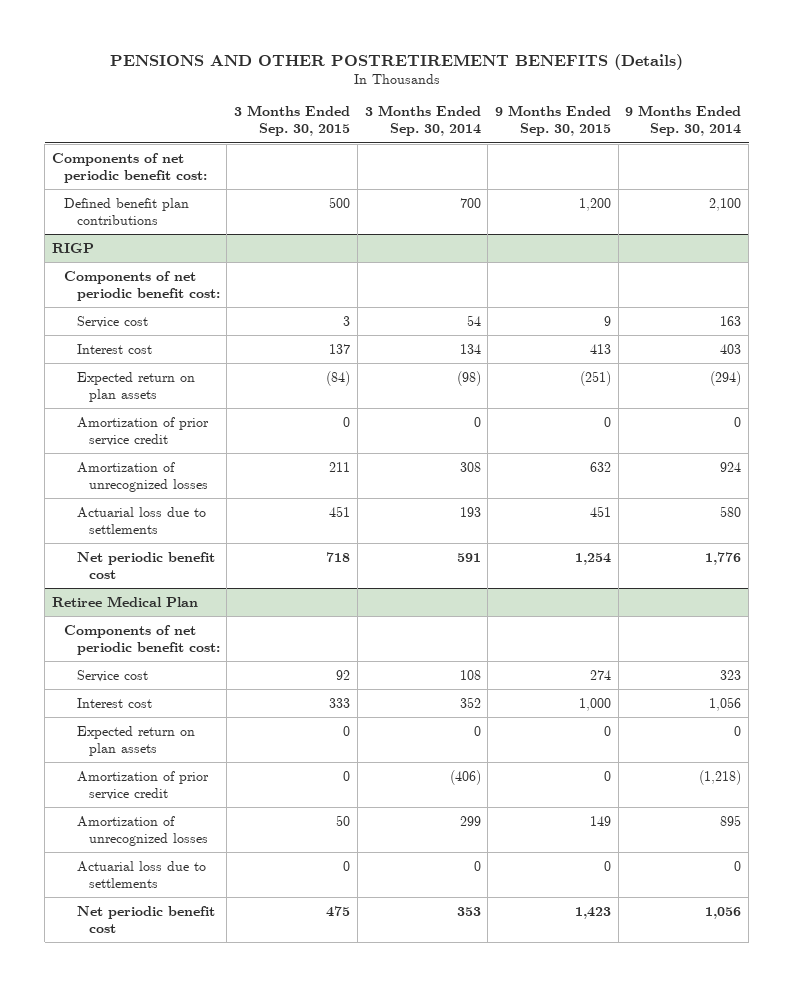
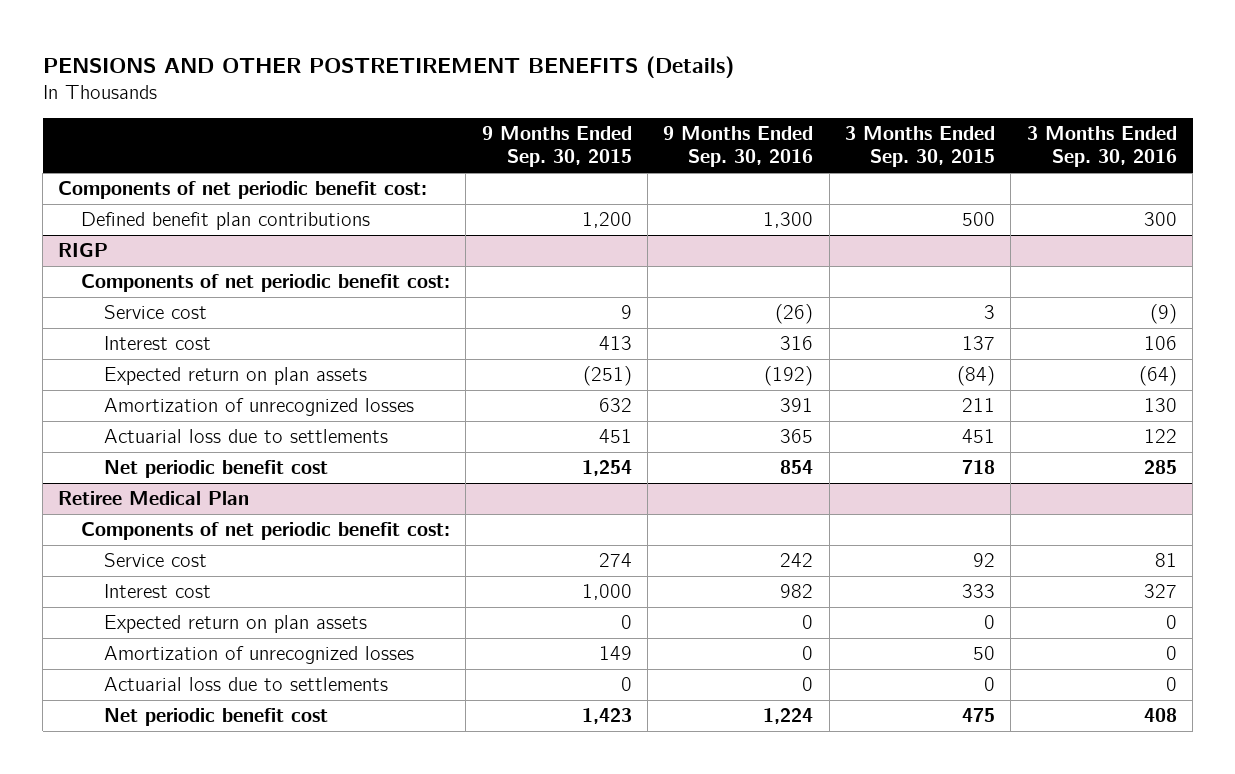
[364,105,481,137] 3 Months Ended Sep. 30, 2014 -> none
[625,105,742,137] 9 Months Ended Sep. 30, 2014 -> none
none -> [663,126,814,168] 9 Months Ended Sep. 30, 2016
none -> [1026,126,1177,168] 3 Months Ended Sep. 30, 2016
[76,416,209,447] Amortization of prior service credit -> none
[76,770,209,801] Amortization of prior service credit -> none

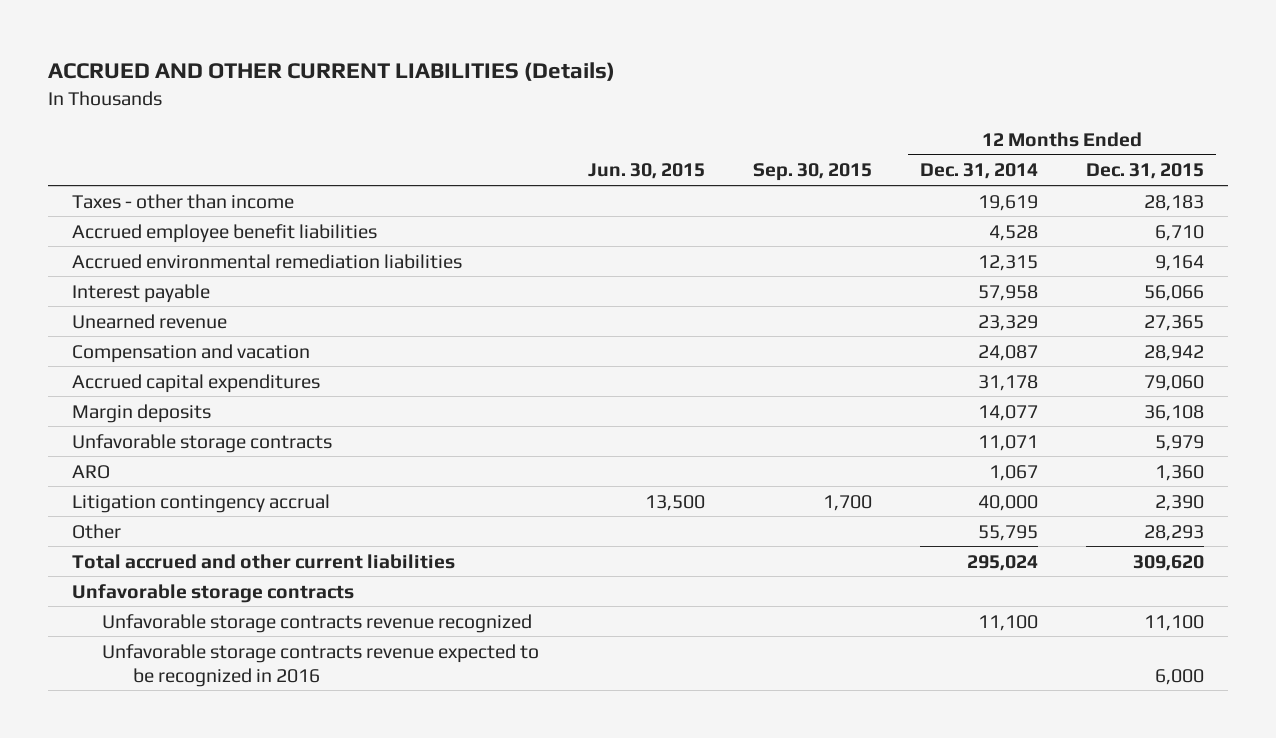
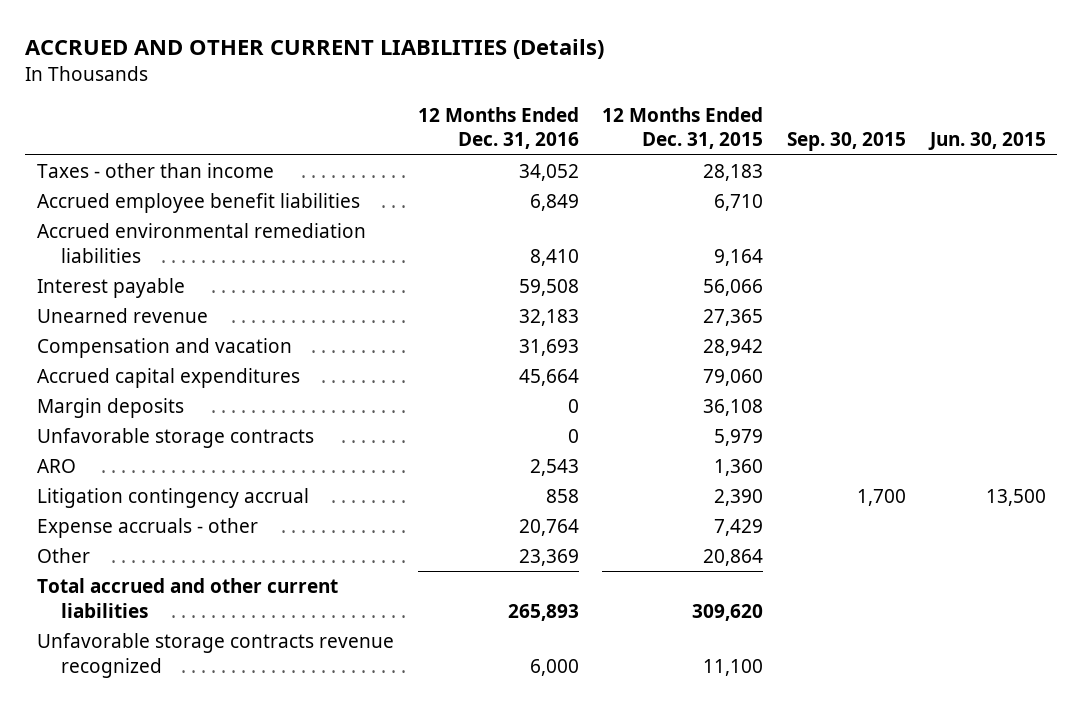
[919,163,1038,180] Dec. 31, 2014 -> none
none -> [417,106,579,150] 12 Months Ended Dec. 31, 2016
none -> [36,517,258,538] Expense accruals - other
[1143,524,1204,541] 28,293 -> [703,548,764,566] 20,864
[71,583,354,603] Unfavorable storage contracts -> none
[102,643,540,687] Unfavorable storage contracts revenue expected to be recognized in 2016 -> none

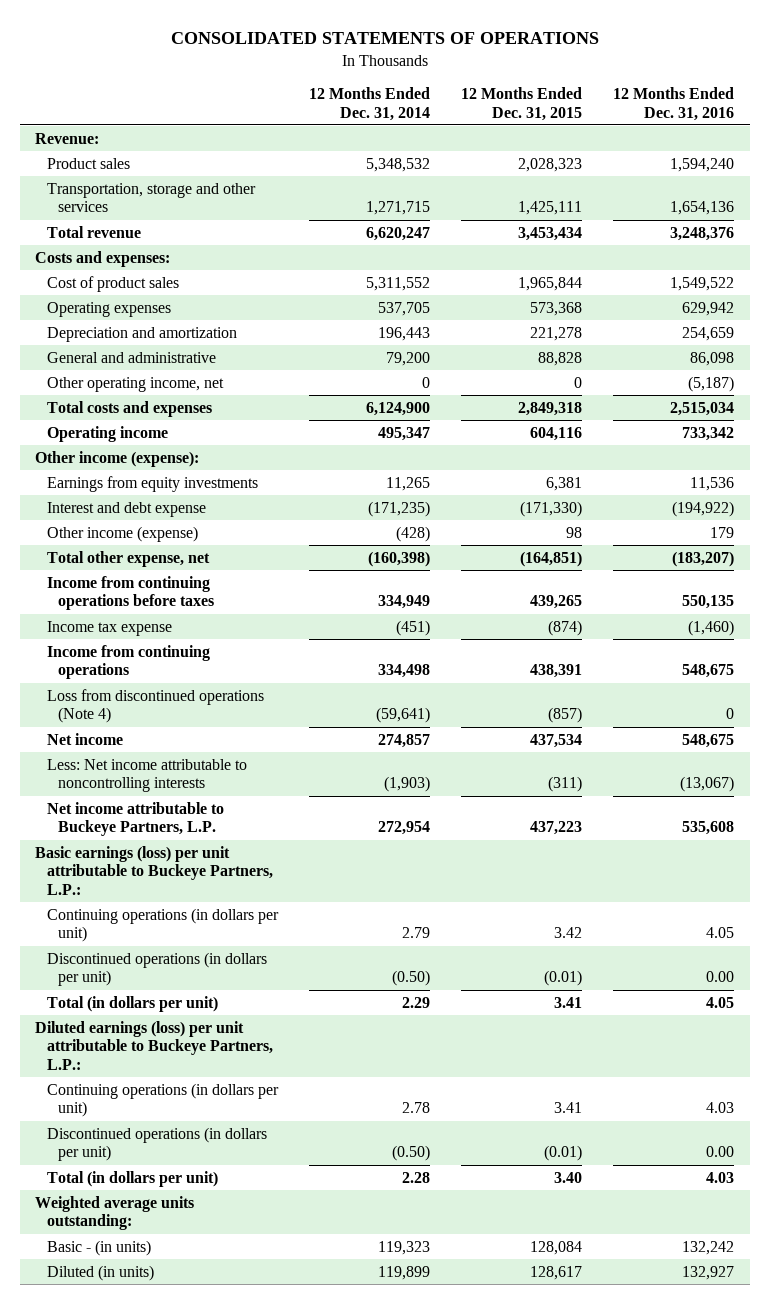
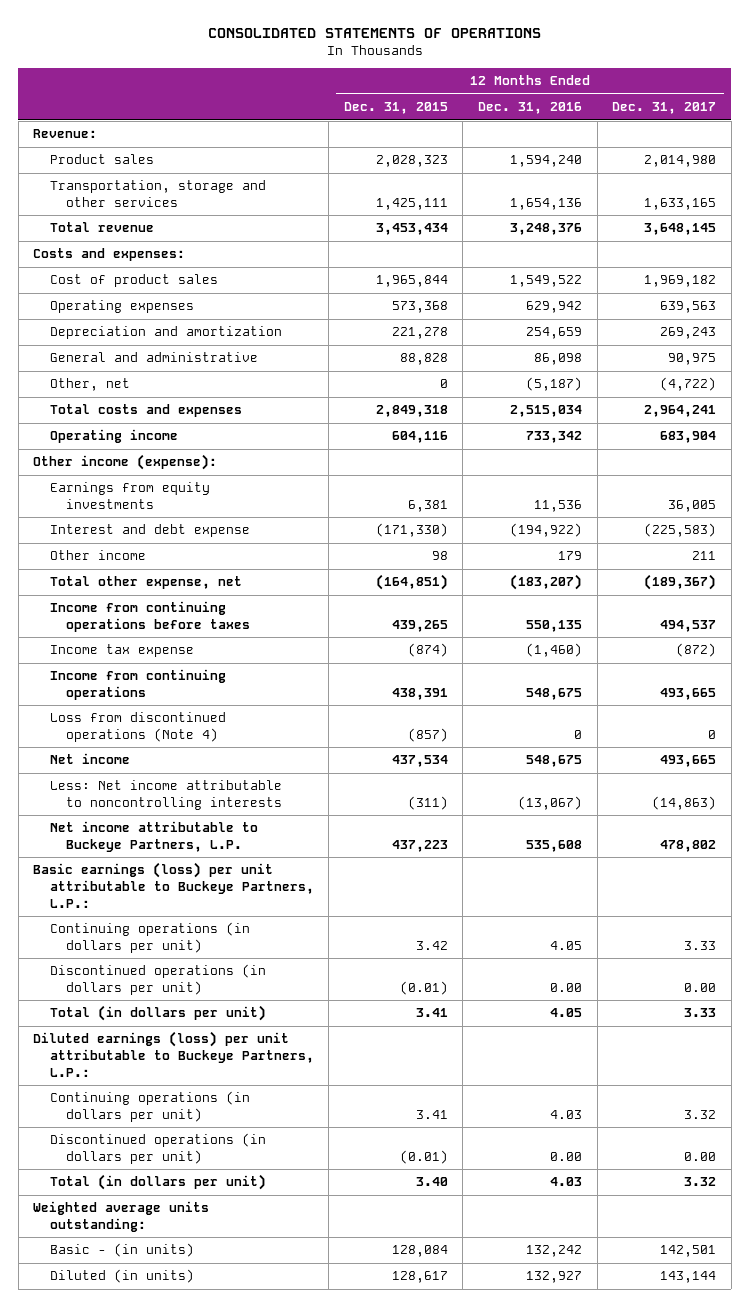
[308,86,430,121] 12 Months Ended Dec. 31, 2014 -> none
none -> [612,102,717,115] Dec. 31, 2017
[46,376,224,392] Other operating income, net -> [49,378,130,392] Other, net
[46,525,198,542] Other income (expense) -> [49,550,146,561] Other income

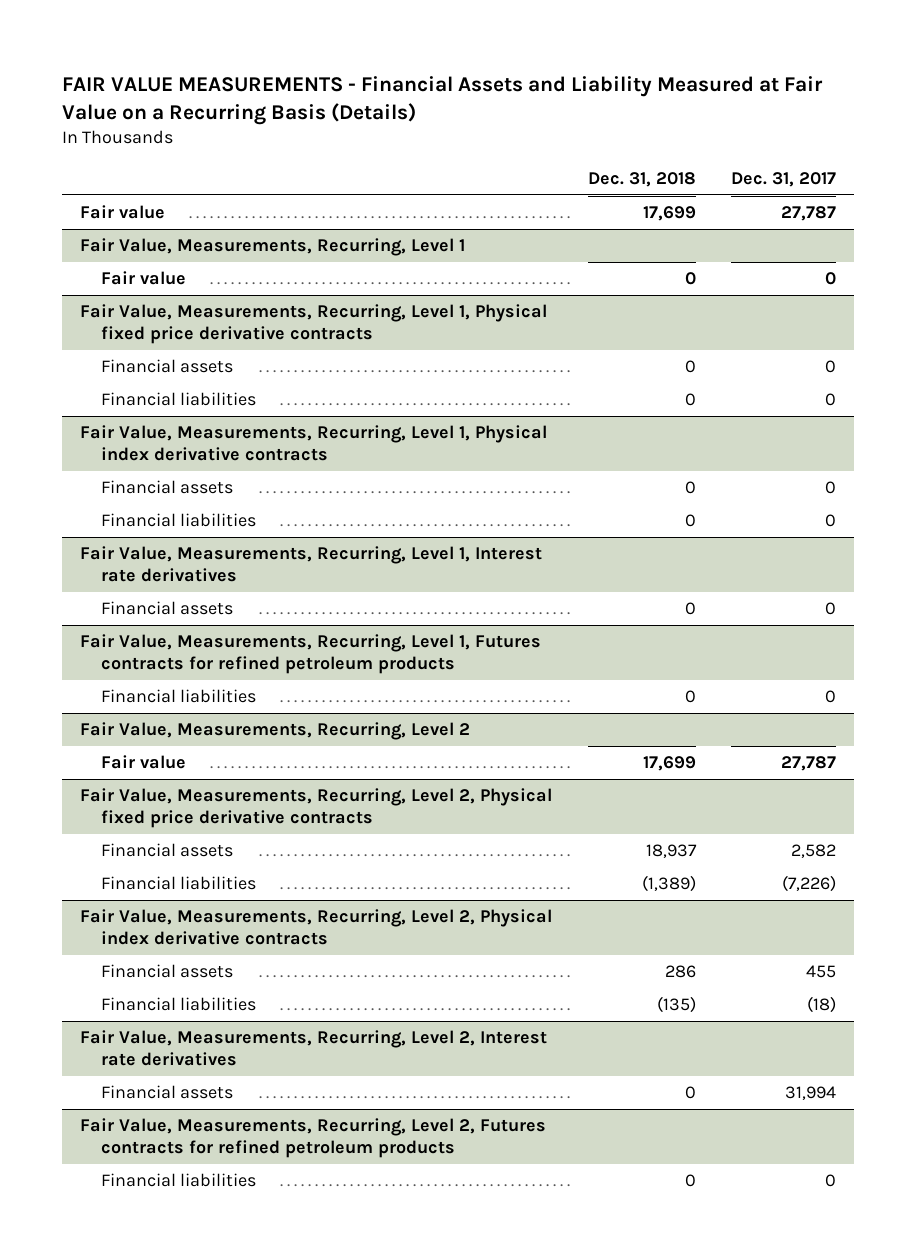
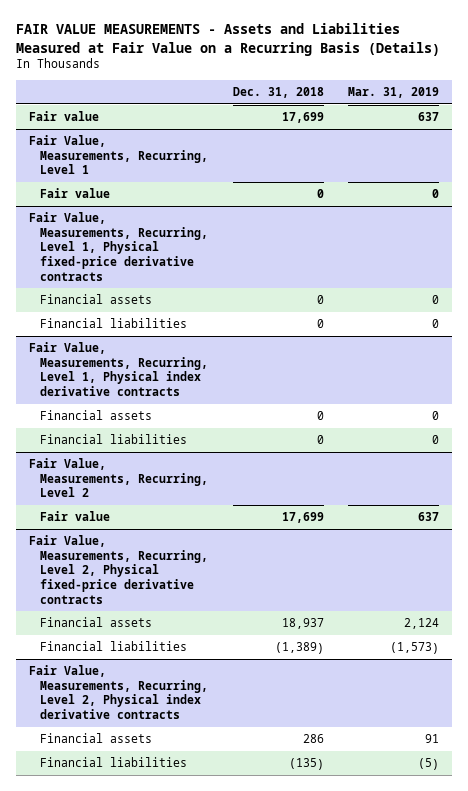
[62,75,824,125] FAIR VALUE MEASUREMENTS - Financial Assets and Liability Measured at Fair Value on a Recurring Basis (Details) -> [16,23,441,56] FAIR VALUE MEASUREMENTS - Assets and Liabilities Measured at Fair Value on a Recurring Basis (Details)
[731,171,837,187] Dec. 31, 2017 -> none
none -> [348,87,440,99] Mar. 31, 2019
[80,304,548,345] Fair Value, Measurements, Recurring, Level 1, Physical fixed price derivative contracts -> [28,212,208,281] Fair Value, Measurements, Recurring, Level 1, Physical fixed-price derivative contracts
[80,546,543,583] Fair Value, Measurements, Recurring, Level 1, Interest rate derivatives -> none
[100,601,233,616] Financial assets -> none
[80,634,542,675] Fair Value, Measurements, Recurring, Level 1, Futures contracts for refined petroleum products -> none
[100,689,256,704] Financial liabilities -> none
[80,788,553,829] Fair Value, Measurements, Recurring, Level 2, Physical fixed price derivative contracts -> [28,535,208,604] Fair Value, Measurements, Recurring, Level 2, Physical fixed-price derivative contracts
[80,1030,548,1067] Fair Value, Measurements, Recurring, Level 2, Interest rate derivatives -> none
[100,1085,233,1100] Financial assets -> none
[80,1118,547,1159] Fair Value, Measurements, Recurring, Level 2, Futures contracts for refined petroleum products -> none
[100,1173,256,1188] Financial liabilities -> none

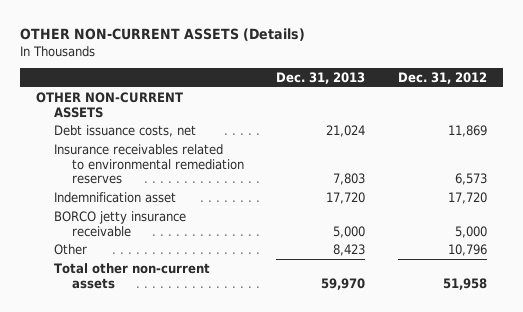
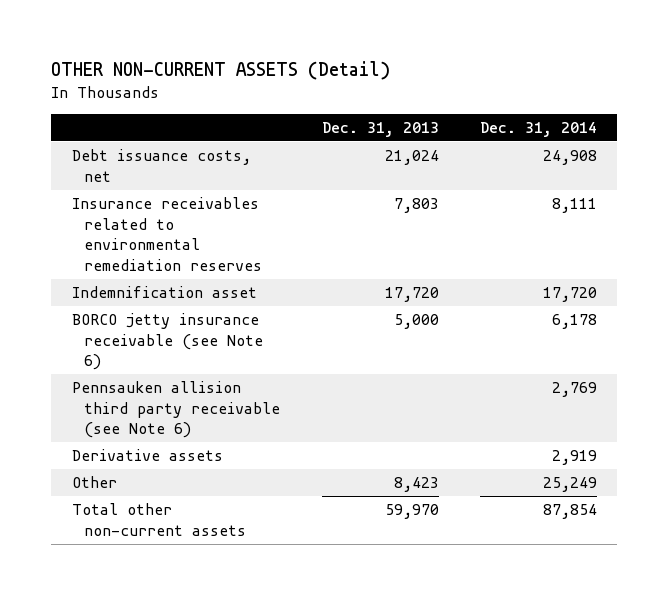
[19,27,305,41] OTHER NON-CURRENT ASSETS (Details) -> [51,61,391,81] OTHER NON-CURRENT ASSETS (Detail)
[398,71,488,84] Dec. 31, 2012 -> none
none -> [479,121,597,137] Dec. 31, 2014
[36,91,184,118] OTHER NON-CURRENT ASSETS -> none
[53,210,186,237] BORCO jetty insurance receivable -> [72,312,264,371] BORCO jetty insurance receivable (see Note 6)
none -> [72,380,281,439] Pennsauken allision third party receivable (see Note 6)
none -> [72,448,224,461] Derivative assets

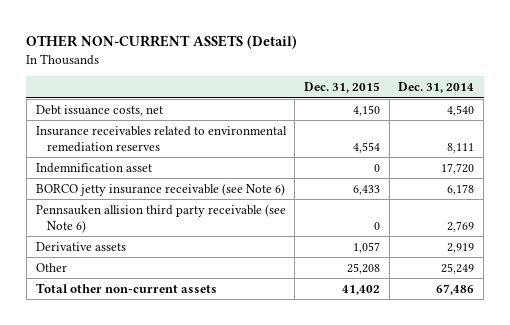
[321,121,439,137] Dec. 31, 2013 -> none
none -> [304,82,381,94] Dec. 31, 2015
[542,149,597,165] 24,908 -> [447,104,475,116] 4,540
[542,503,597,519] 87,854 -> [436,283,475,295] 67,486

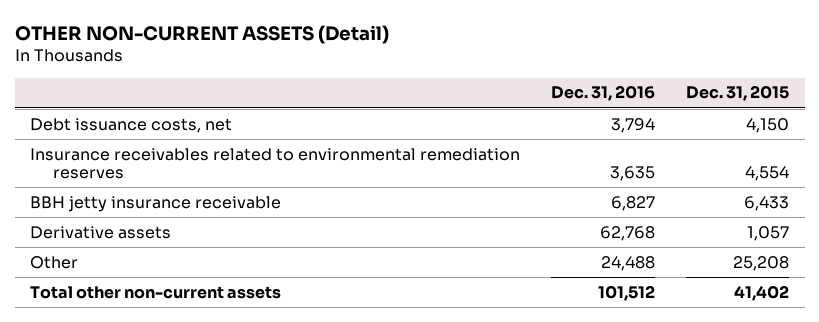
[398,82,475,94] Dec. 31, 2014 -> none
none -> [551,85,656,102] Dec. 31, 2016
[35,162,152,173] Indemnification asset -> none
[35,203,286,233] Pennsauken allision third party receivable (see Note 6) -> none
[35,182,285,196] BORCO jetty insurance receivable (see Note 6) -> [30,195,282,212] BBH jetty insurance receivable

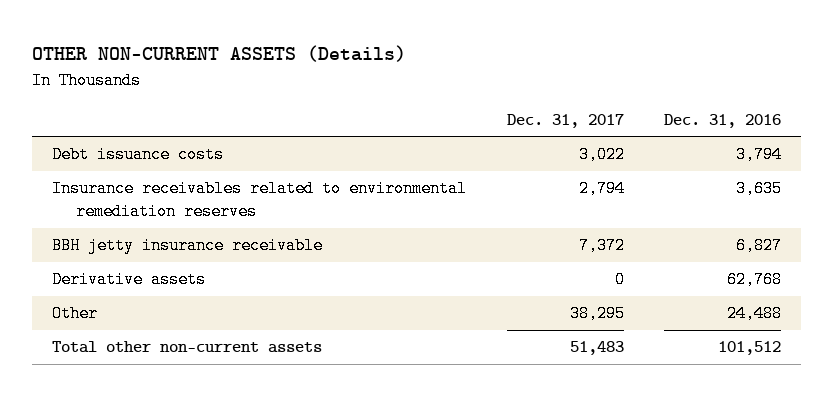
[14,24,389,44] OTHER NON-CURRENT ASSETS (Detail) -> [32,45,407,63] OTHER NON-CURRENT ASSETS (Details)
[686,85,790,102] Dec. 31, 2015 -> none
none -> [506,113,624,128] Dec. 31, 2017
[30,117,233,133] Debt issuance costs, net -> [52,146,225,164] Debt issuance costs

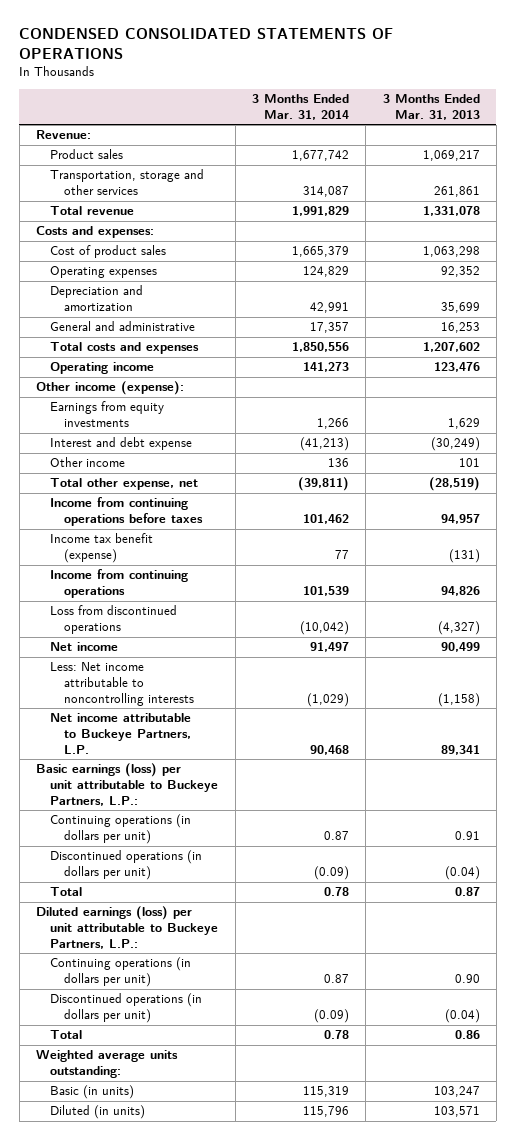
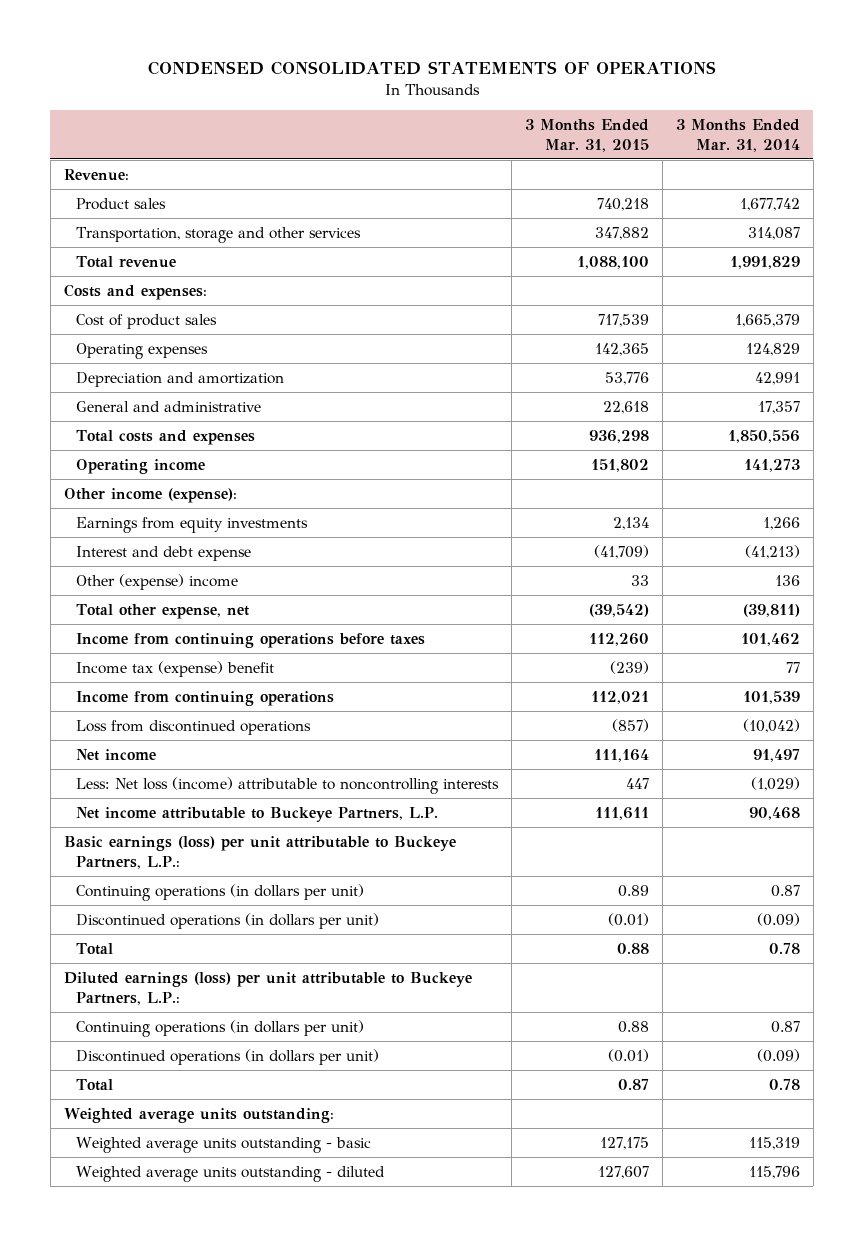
[382,93,480,120] 3 Months Ended Mar. 31, 2013 -> none
none -> [524,118,649,152] 3 Months Ended Mar. 31, 2015
[50,457,126,468] Other income -> [75,573,238,590] Other (expense) income
[50,533,154,564] Income tax benefit (expense) -> [75,660,274,677] Income tax (expense) benefit
[50,662,195,706] Less: Net income attributable to noncontrolling interests -> [75,776,499,794] Less: Net loss (income) attributable to noncontrolling interests
[50,1085,135,1100] Basic (in units) -> [75,1136,371,1153] Weighted average units outstanding - basic
[50,1105,146,1120] Diluted (in units) -> [75,1165,385,1182] Weighted average units outstanding - diluted

